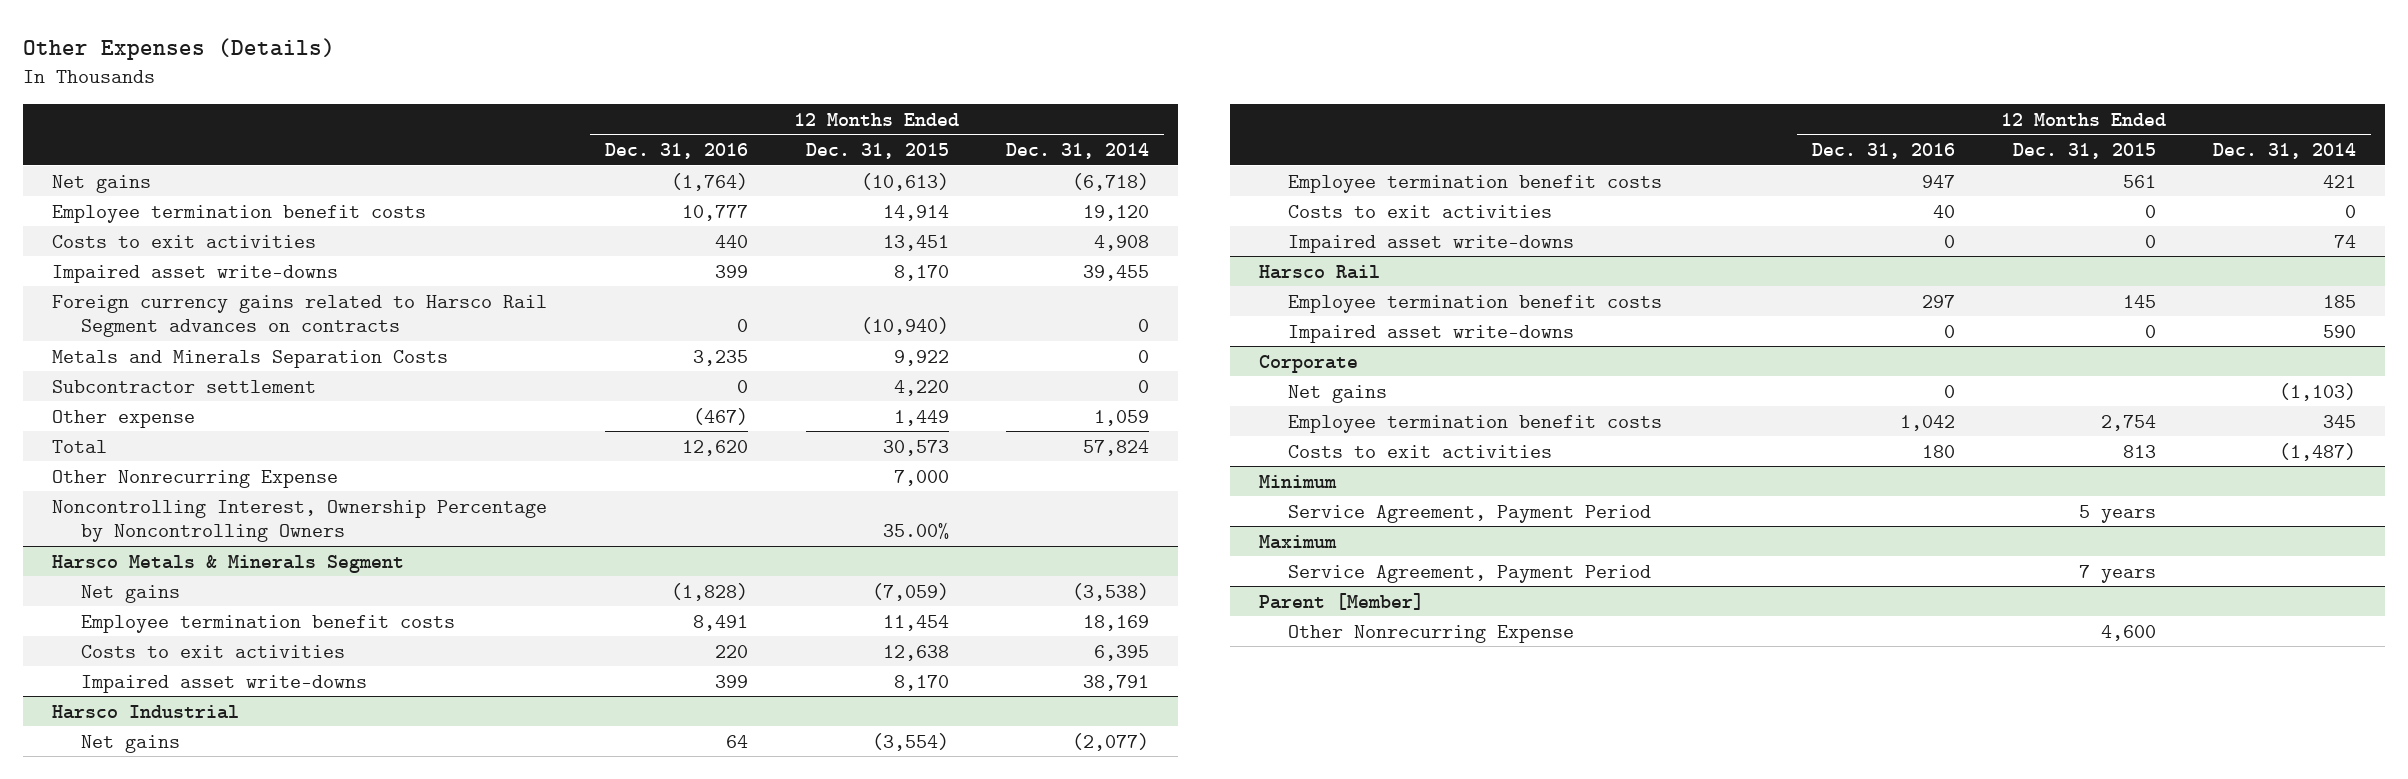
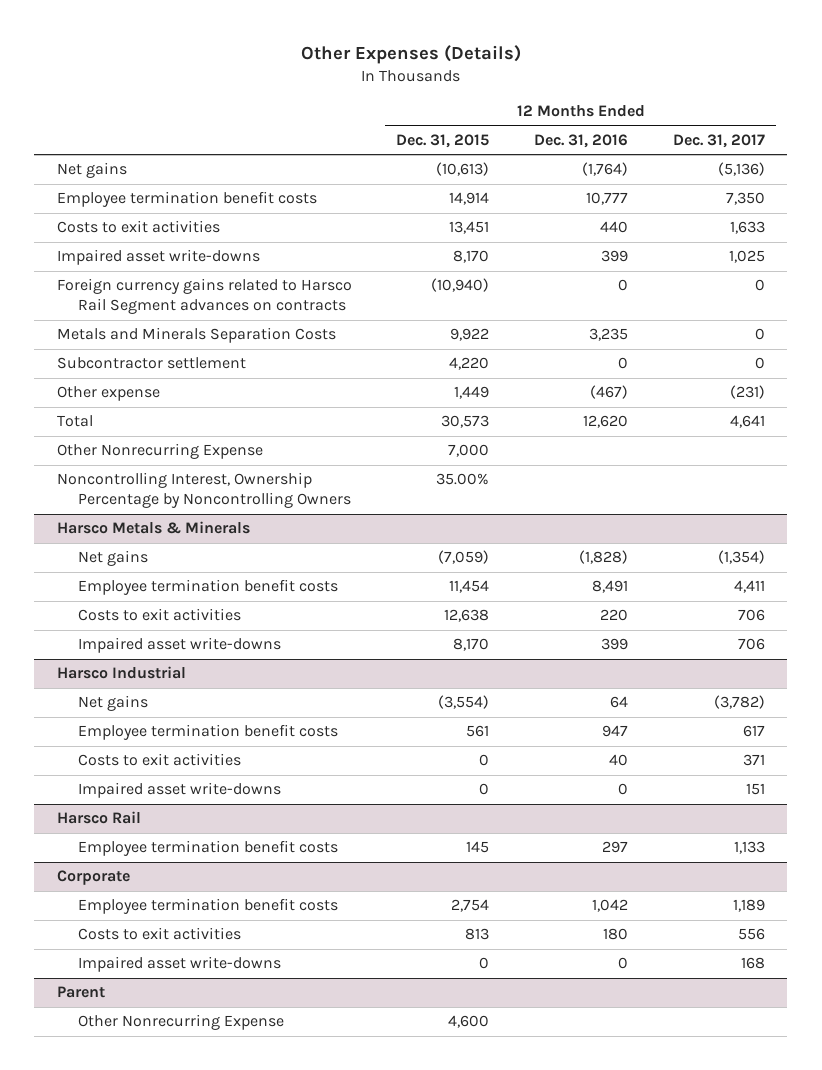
[1006,142,1150,159] Dec. 31, 2014 -> none
none -> [672,133,765,148] Dec. 31, 2017
[51,554,404,573] Harsco Metals & Minerals Segment -> [56,521,250,535] Harsco Metals & Minerals
[1288,324,1575,343] Impaired asset write-downs -> none
[1288,384,1388,403] Net gains -> none
[1259,474,1338,488] Minimum -> none
[1288,504,1652,523] Service Agreement, Payment Period -> none
[1259,534,1338,549] Maximum -> none
[1288,564,1652,583] Service Agreement, Payment Period -> none
none -> [77,956,281,973] Impaired asset write-downs
[1259,592,1425,610] Parent [Member] -> [56,986,105,999] Parent

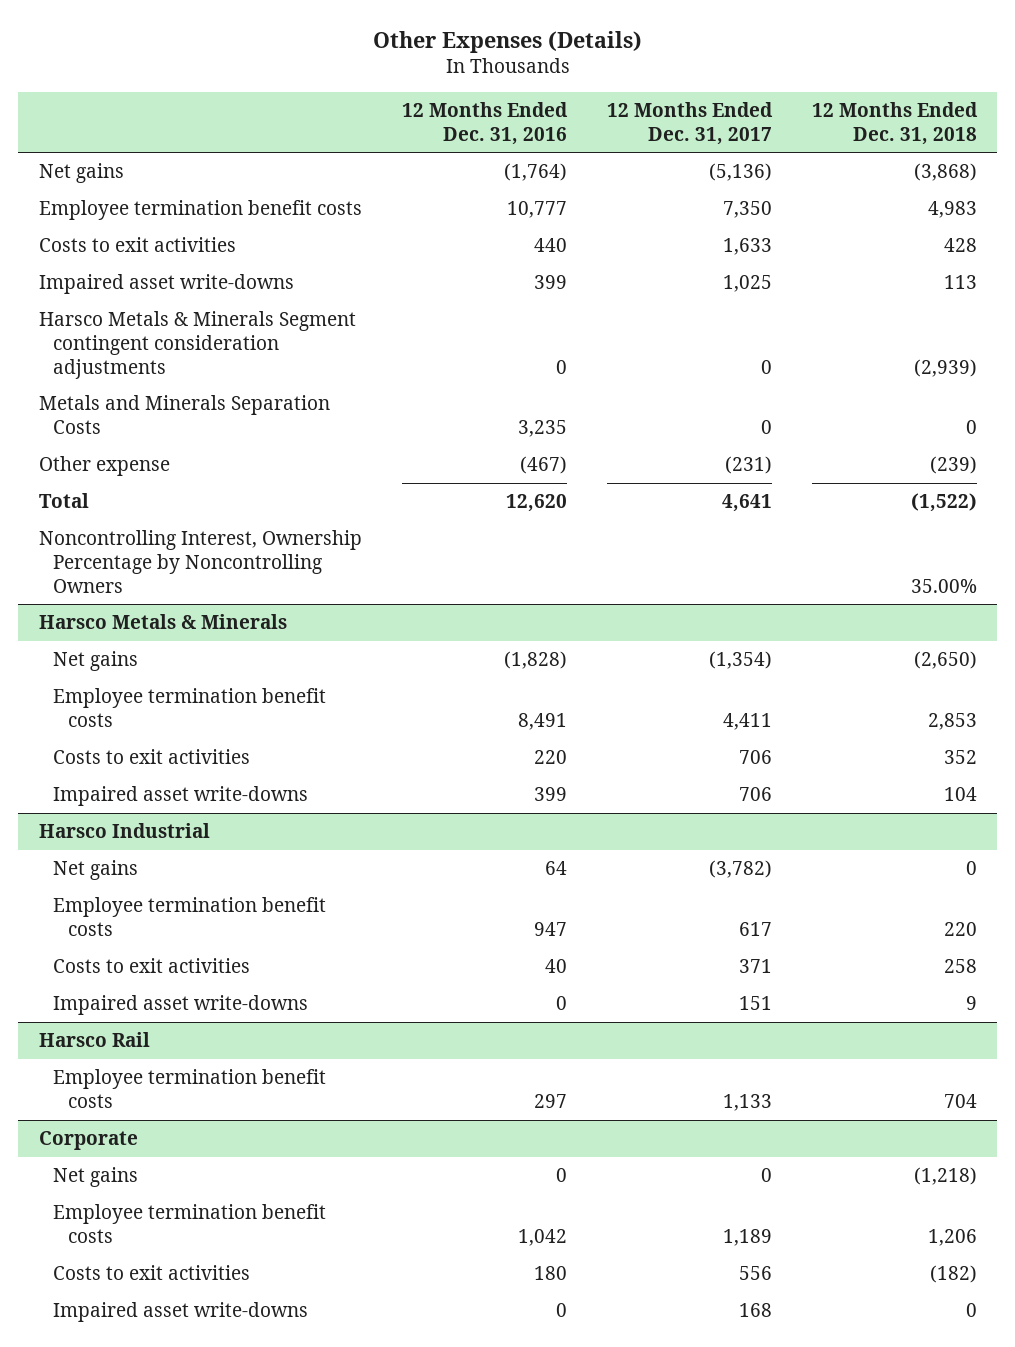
[396,133,490,148] Dec. 31, 2015 -> none
none -> [811,102,978,145] 12 Months Ended Dec. 31, 2018
[56,278,352,315] Foreign currency gains related to Harsco Rail Segment advances on contracts -> none
none -> [38,311,356,379] Harsco Metals & Minerals Segment contingent consideration adjustments
[56,357,246,370] Subcontractor settlement -> none
[56,443,263,460] Other Nonrecurring Expense -> none
none -> [53,1167,139,1188] Net gains
[56,986,105,999] Parent -> none
[77,1014,284,1031] Other Nonrecurring Expense -> none

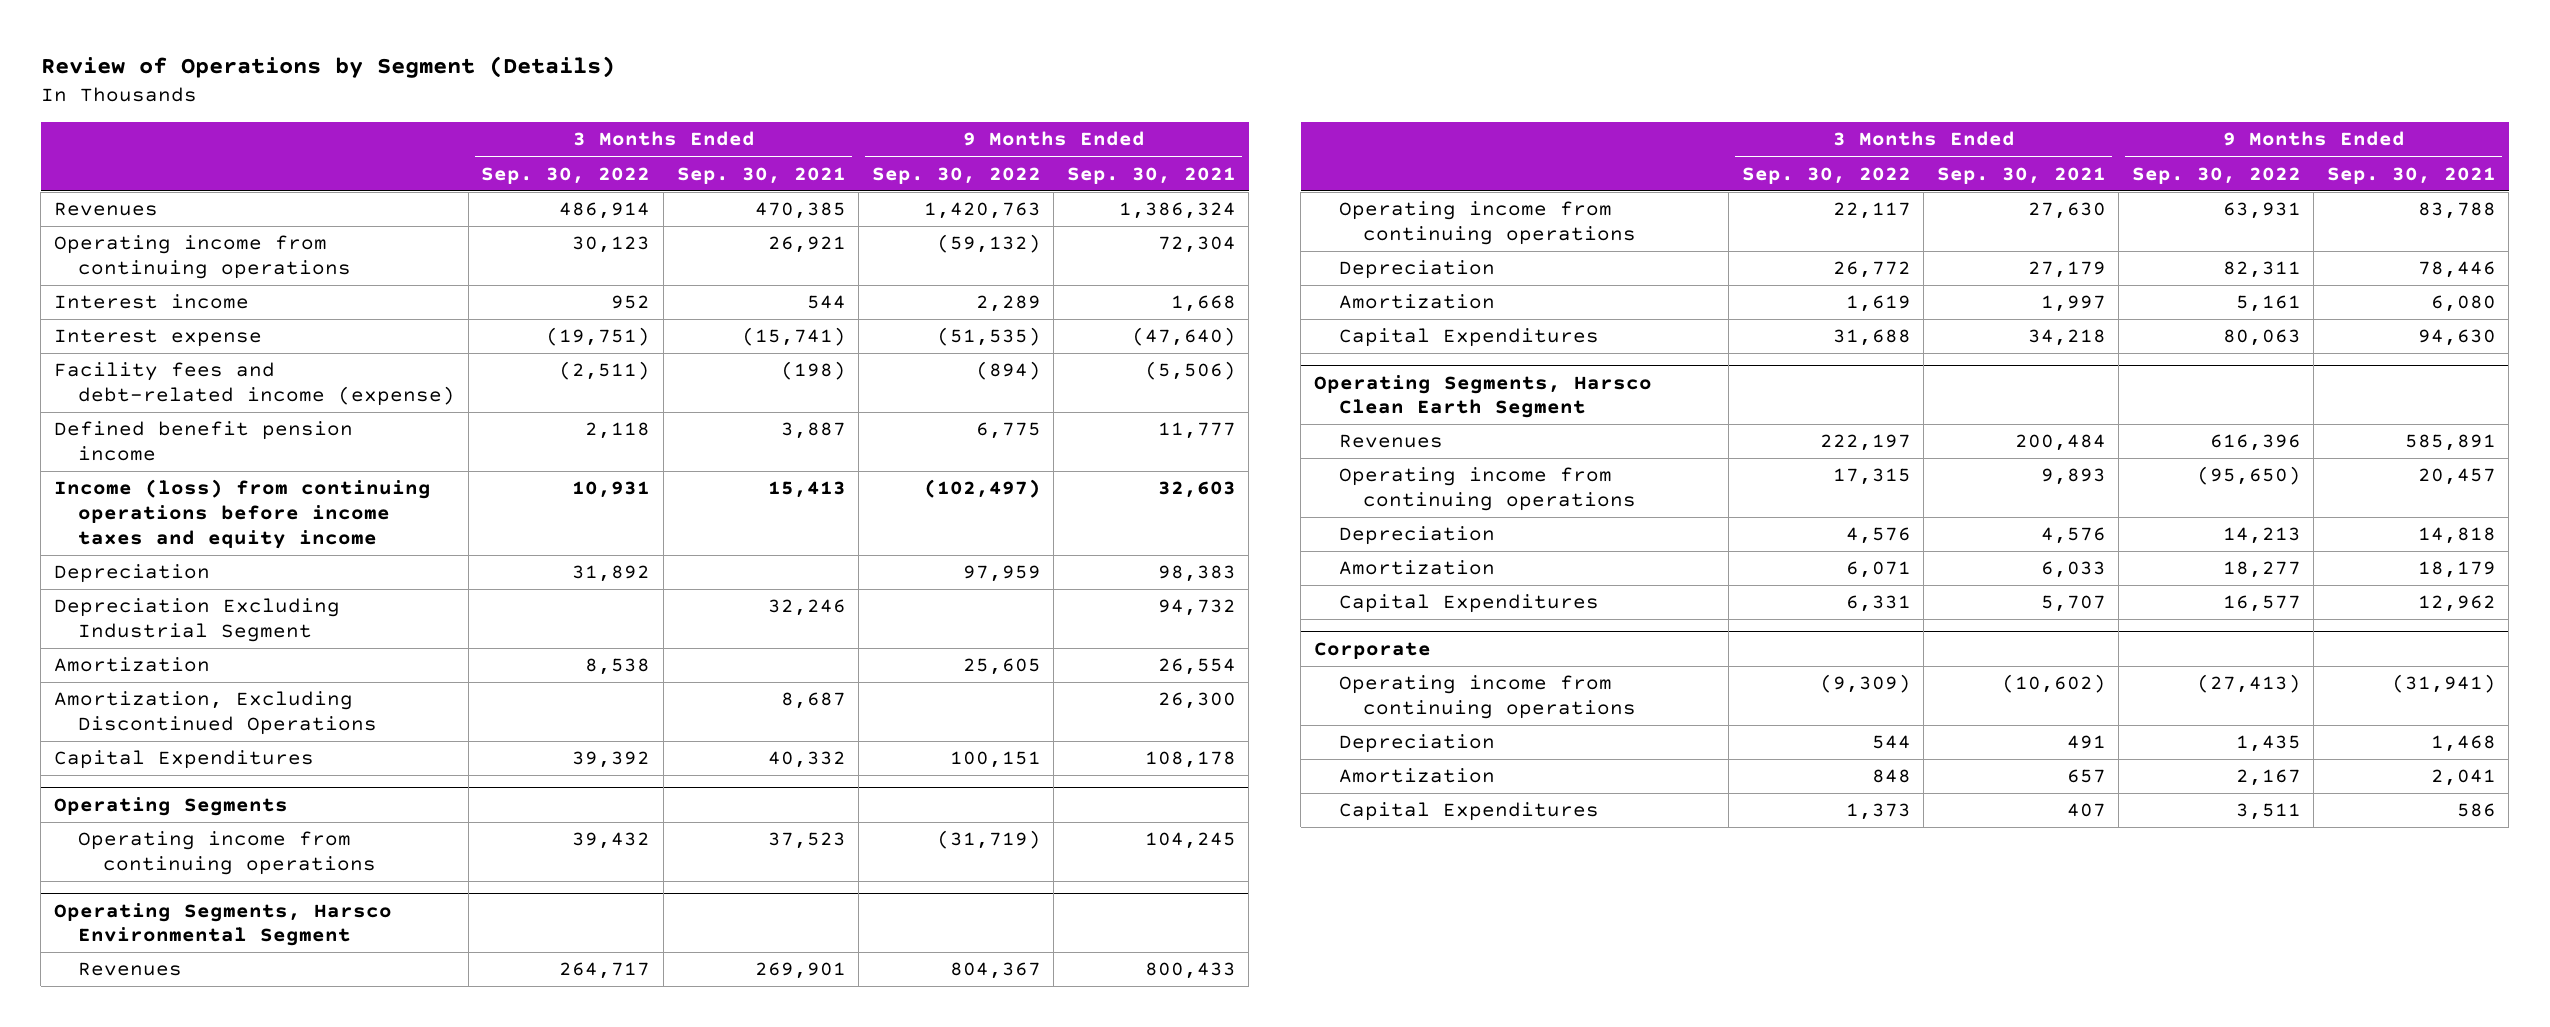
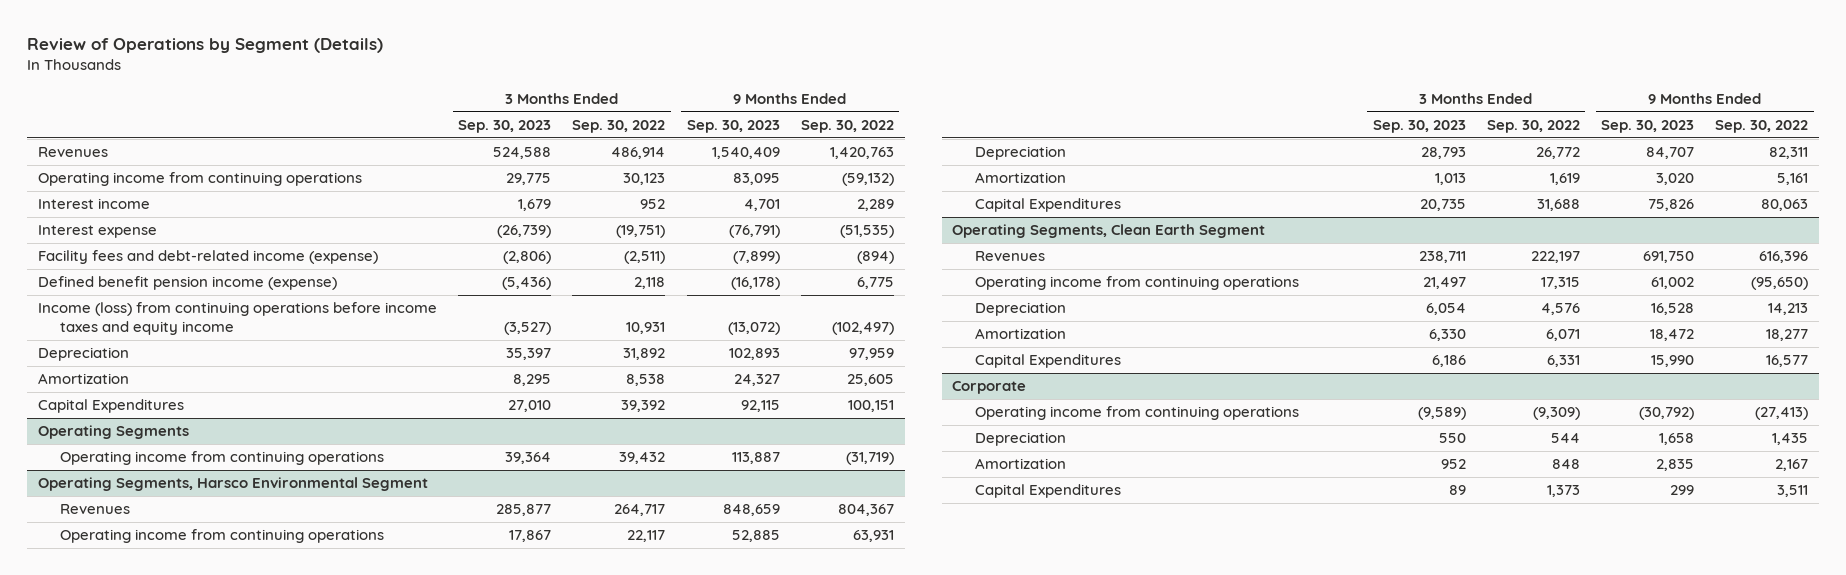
[676,166,846,184] Sep. 30, 2021 -> none
[1066,166,1236,184] Sep. 30, 2021 -> none
none -> [458,119,552,133] Sep. 30, 2023
none -> [686,119,780,133] Sep. 30, 2023
[53,421,353,462] Defined benefit pension income -> [37,276,337,291] Defined benefit pension income (expense)
[53,598,340,643] Depreciation Excluding Industrial Segment -> none
[53,691,378,736] Amortization, Excluding Discontinued Operations -> none
[1313,374,1652,419] Operating Segments, Harsco Clean Earth Segment -> [952,224,1266,239] Operating Segments, Clean Earth Segment

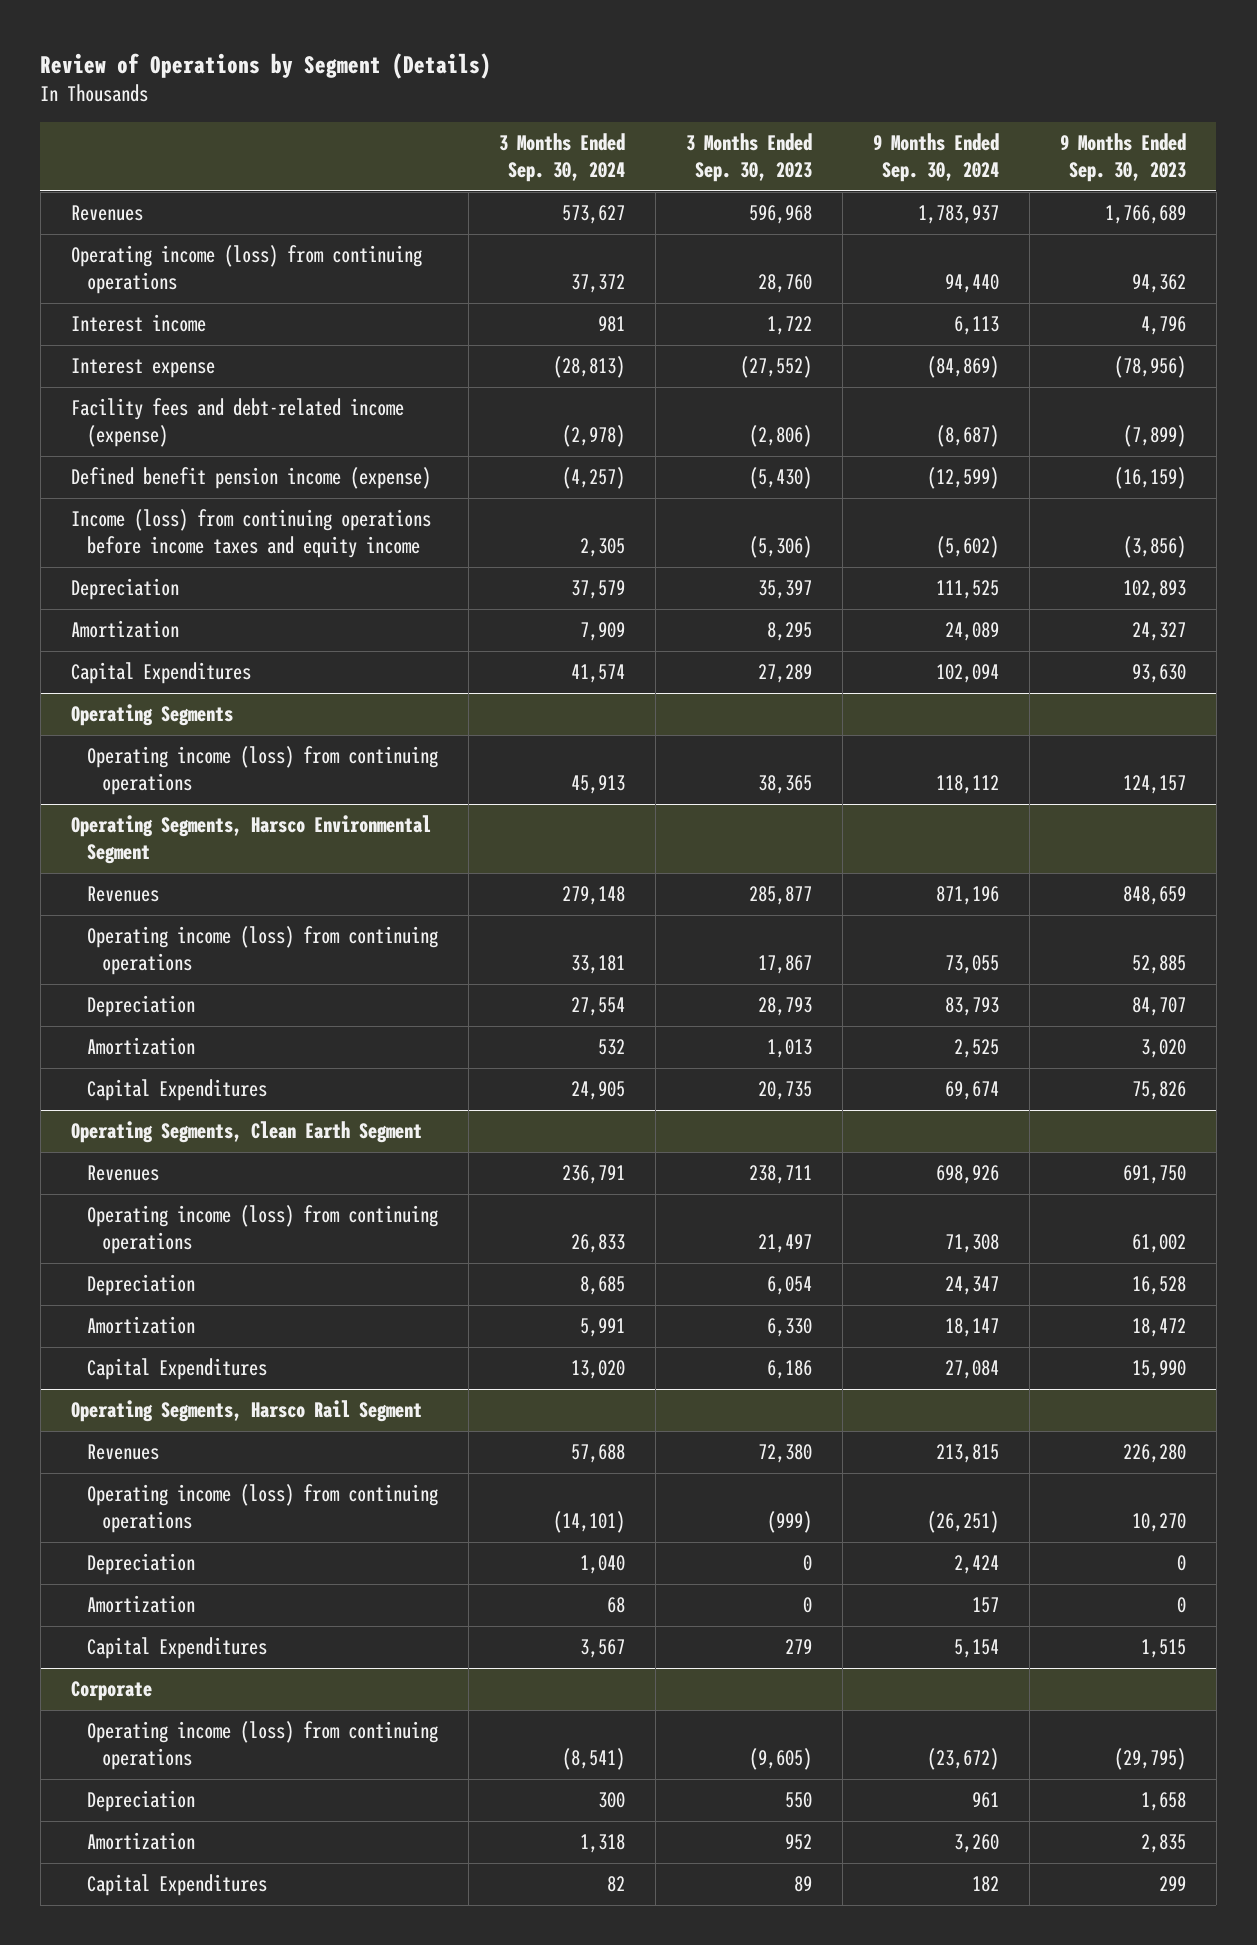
[572,119,666,133] Sep. 30, 2022 -> none
[800,119,894,133] Sep. 30, 2022 -> none
none -> [498,133,625,183] 3 Months Ended Sep. 30, 2024
none -> [872,133,999,183] 9 Months Ended Sep. 30, 2024
[493,147,552,160] 524,588 -> [748,205,812,225] 596,968
[711,147,780,160] 1,540,409 -> [1104,205,1186,225] 1,766,689
[37,172,362,187] Operating income from continuing operations -> [71,245,423,295] Operating income (loss) from continuing operations
[506,173,552,186] 29,775 -> [757,274,812,294] 28,760
[732,173,780,186] 83,095 -> [1131,274,1186,294] 94,362
[518,199,552,212] 1,679 -> [766,316,812,336] 1,722
[743,199,780,212] 4,701 -> [1140,316,1186,336] 4,796
[497,225,552,239] (26,739) -> [739,356,812,379] (27,552)
[728,225,780,239] (76,791) -> [1113,356,1186,379] (78,956)
[502,277,552,291] (5,436) -> [748,467,812,490] (5,430)
[730,277,780,291] (16,178) -> [1113,467,1186,490] (16,159)
[504,322,552,336] (3,527) -> [748,536,812,559] (5,306)
[727,322,780,336] (13,072) -> [1122,536,1186,559] (3,856)
[508,400,552,413] 27,010 -> [757,664,812,684] 27,289
[740,400,780,413] 92,115 -> [1131,664,1186,684] 93,630
[60,451,385,466] Operating income from continuing operations -> [86,746,438,796] Operating income (loss) from continuing operations
[505,452,552,465] 39,364 -> [757,775,812,795] 38,365
[731,452,780,465] 113,887 -> [1122,775,1186,795] 124,157
[60,529,385,544] Operating income from continuing operations -> [86,926,438,976] Operating income (loss) from continuing operations
[974,276,1299,291] Operating income from continuing operations -> [86,1205,438,1255] Operating income (loss) from continuing operations
none -> [71,1400,423,1423] Operating Segments, Harsco Rail Segment
none -> [86,1444,159,1461] Revenues
none -> [86,1484,438,1534] Operating income (loss) from continuing operations
none -> [86,1553,195,1576] Depreciation
none -> [86,1595,195,1614] Amortization
none -> [86,1637,267,1660] Capital Expenditures
[974,406,1299,421] Operating income from continuing operations -> [86,1721,438,1771] Operating income (loss) from continuing operations
[1417,407,1466,421] (9,589) -> [748,1748,812,1771] (9,605)
[1638,407,1694,421] (30,792) -> [1113,1748,1186,1771] (29,795)

